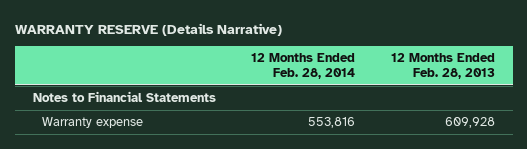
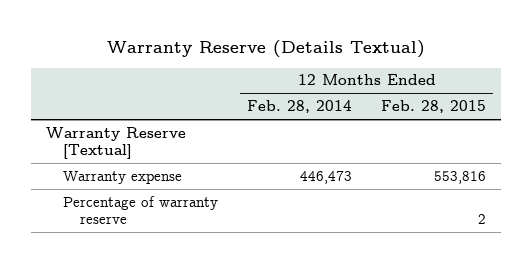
[14,22,282,36] WARRANTY RESERVE (Details Narrative) -> [106,40,425,59] Warranty Reserve (Details Textual)
[390,53,495,79] 12 Months Ended Feb. 28, 2013 -> none
none -> [381,100,487,114] Feb. 28, 2015
[32,91,216,103] Notes to Financial Statements -> none
none -> [45,126,186,160] Warranty Reserve [Textual]
[308,117,356,129] 553,816 -> [299,170,352,184] 446,473
none -> [62,195,218,225] Percentage of warranty reserve

